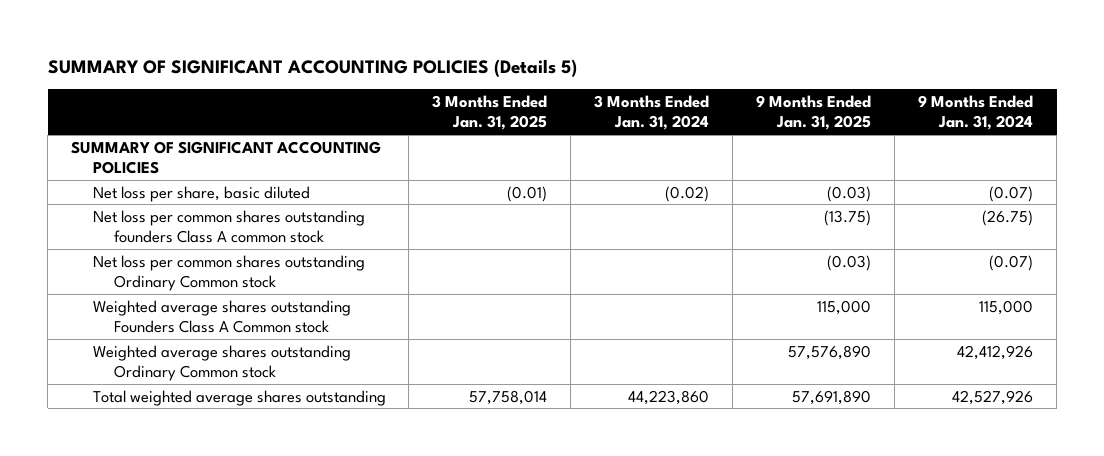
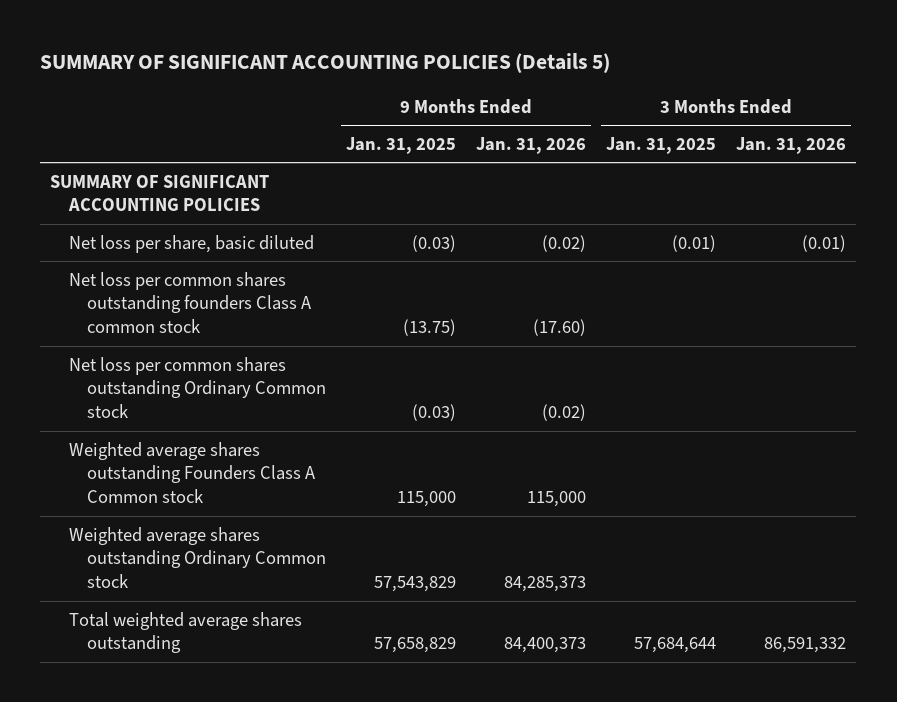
[594,94,710,131] 3 Months Ended Jan. 31, 2024 -> none
[918,94,1034,131] 9 Months Ended Jan. 31, 2024 -> none
none -> [476,136,587,154] Jan. 31, 2026
none -> [736,136,847,154] Jan. 31, 2026
[788,344,872,360] 57,576,890 -> [374,576,457,593] 57,543,829
[469,389,548,405] 57,758,014 -> [634,637,717,654] 57,684,644
[792,389,872,405] 57,691,890 -> [374,637,457,654] 57,658,829

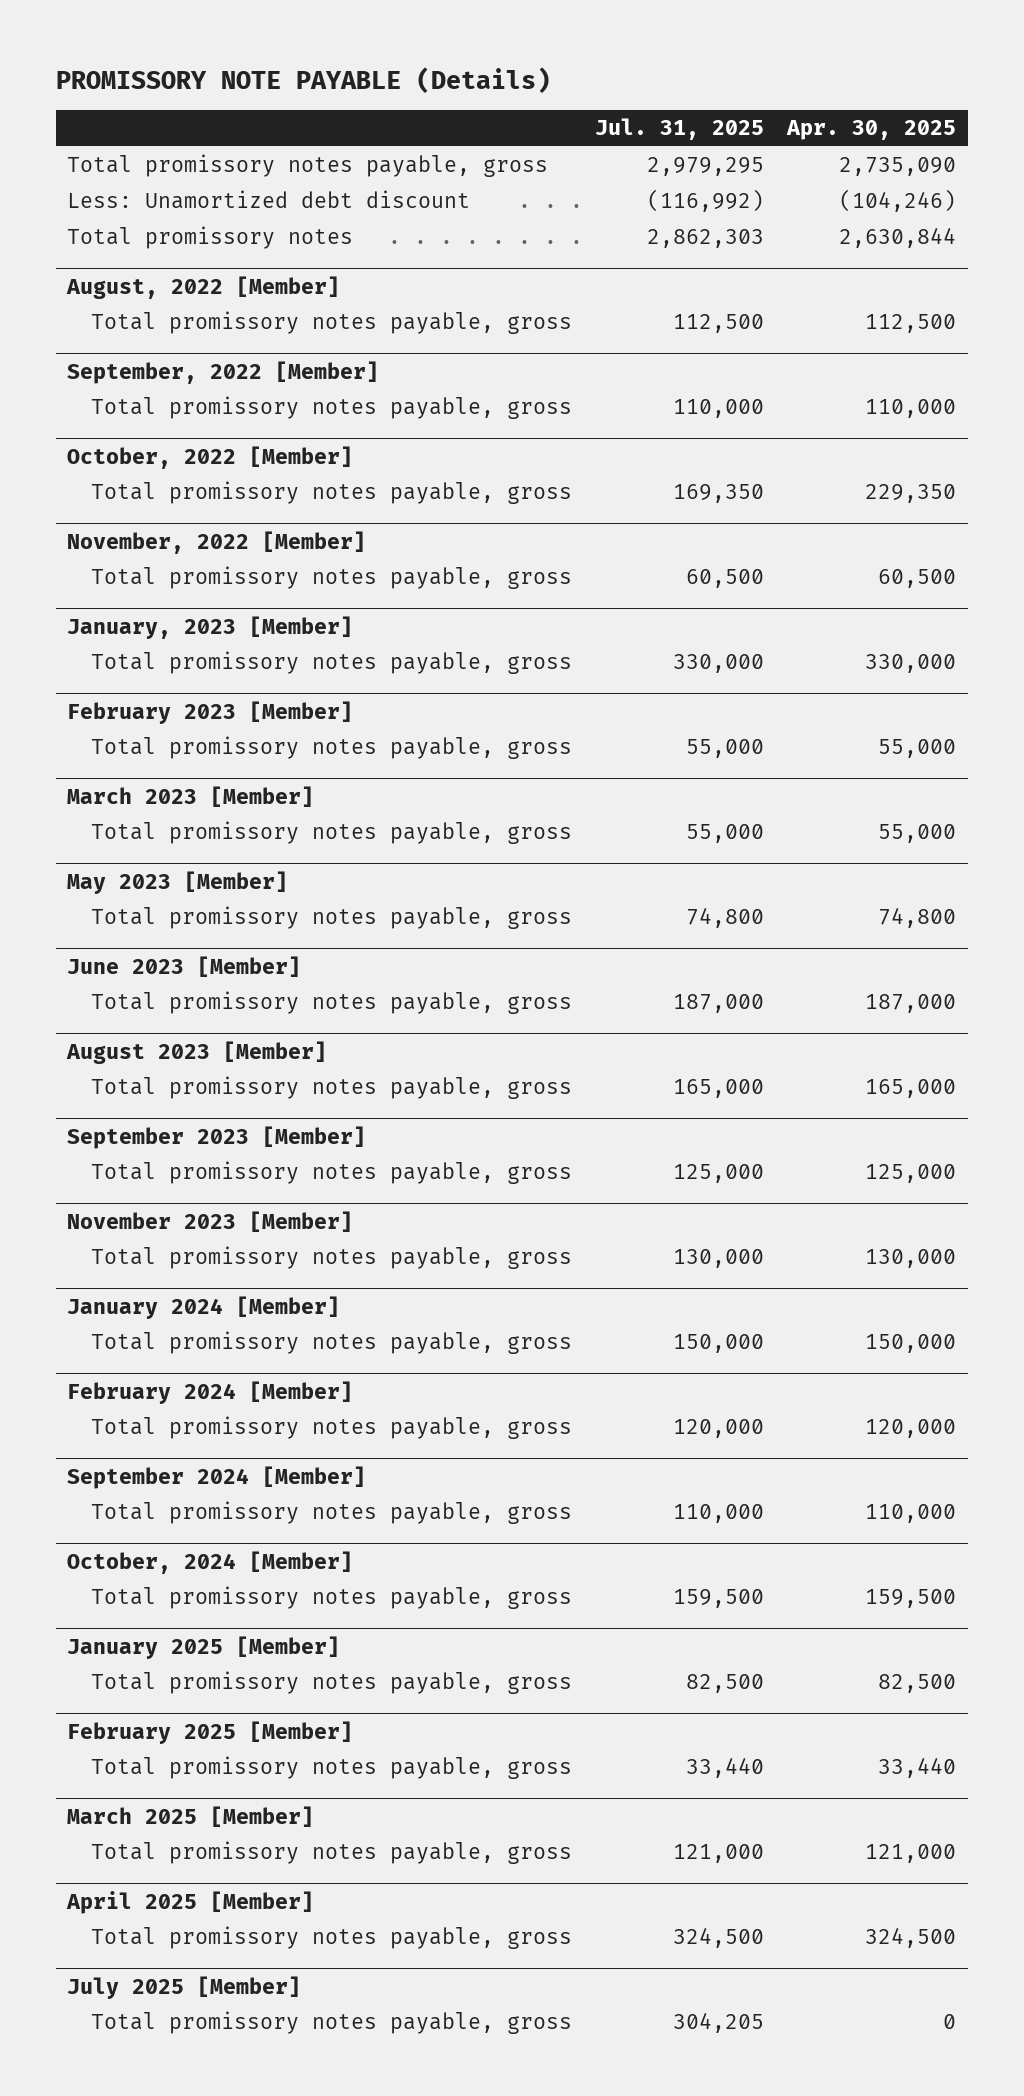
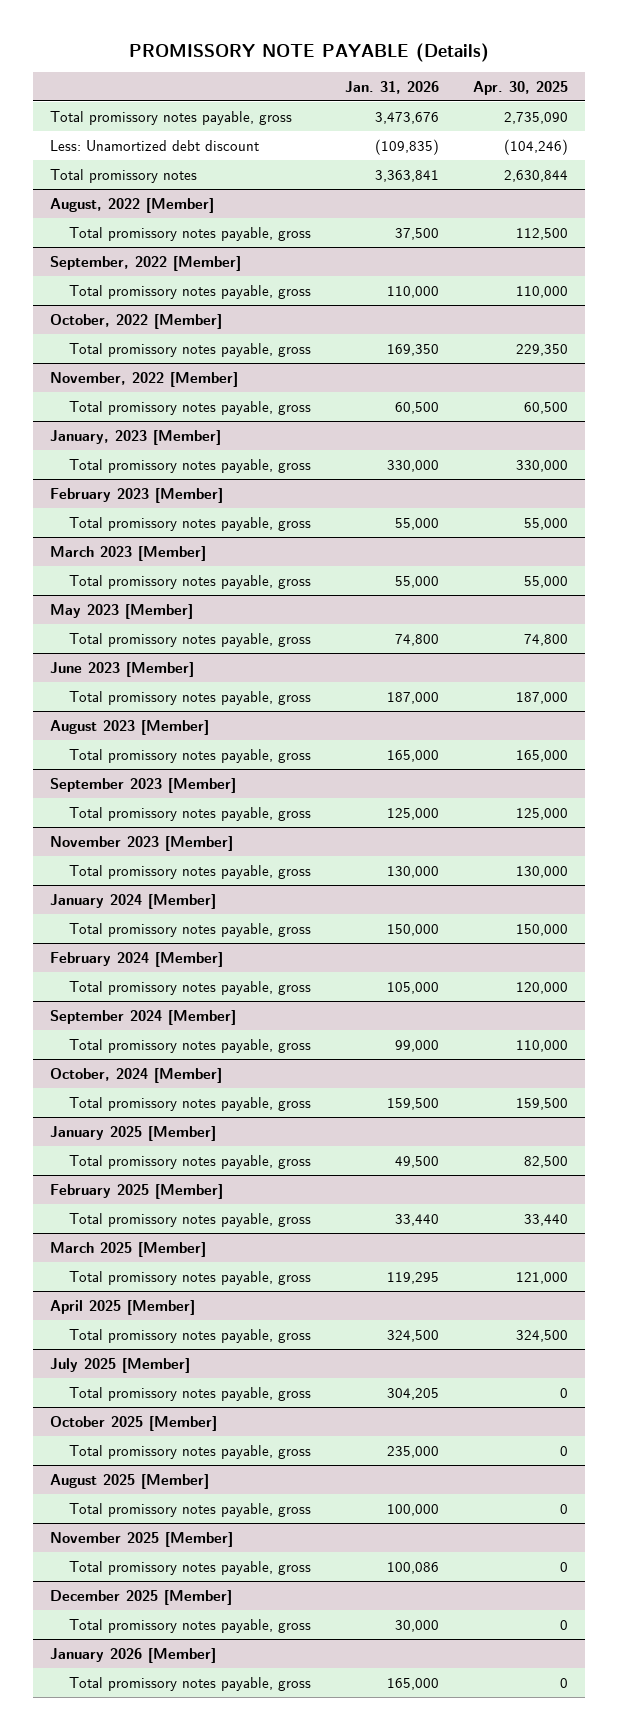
[595,118,765,141] Jul. 31, 2025 -> none
none -> [345,80,440,94] Jan. 31, 2026
none -> [50,1415,218,1431] October 2025 [Member]
none -> [68,1444,311,1459] Total promissory notes payable, gross
none -> [50,1473,210,1489] August 2025 [Member]
none -> [68,1502,311,1517] Total promissory notes payable, gross
none -> [50,1531,234,1547] November 2025 [Member]
none -> [68,1560,311,1575] Total promissory notes payable, gross
none -> [50,1589,233,1605] December 2025 [Member]
none -> [68,1618,311,1633] Total promissory notes payable, gross
none -> [50,1647,217,1663] January 2026 [Member]
none -> [68,1676,311,1691] Total promissory notes payable, gross

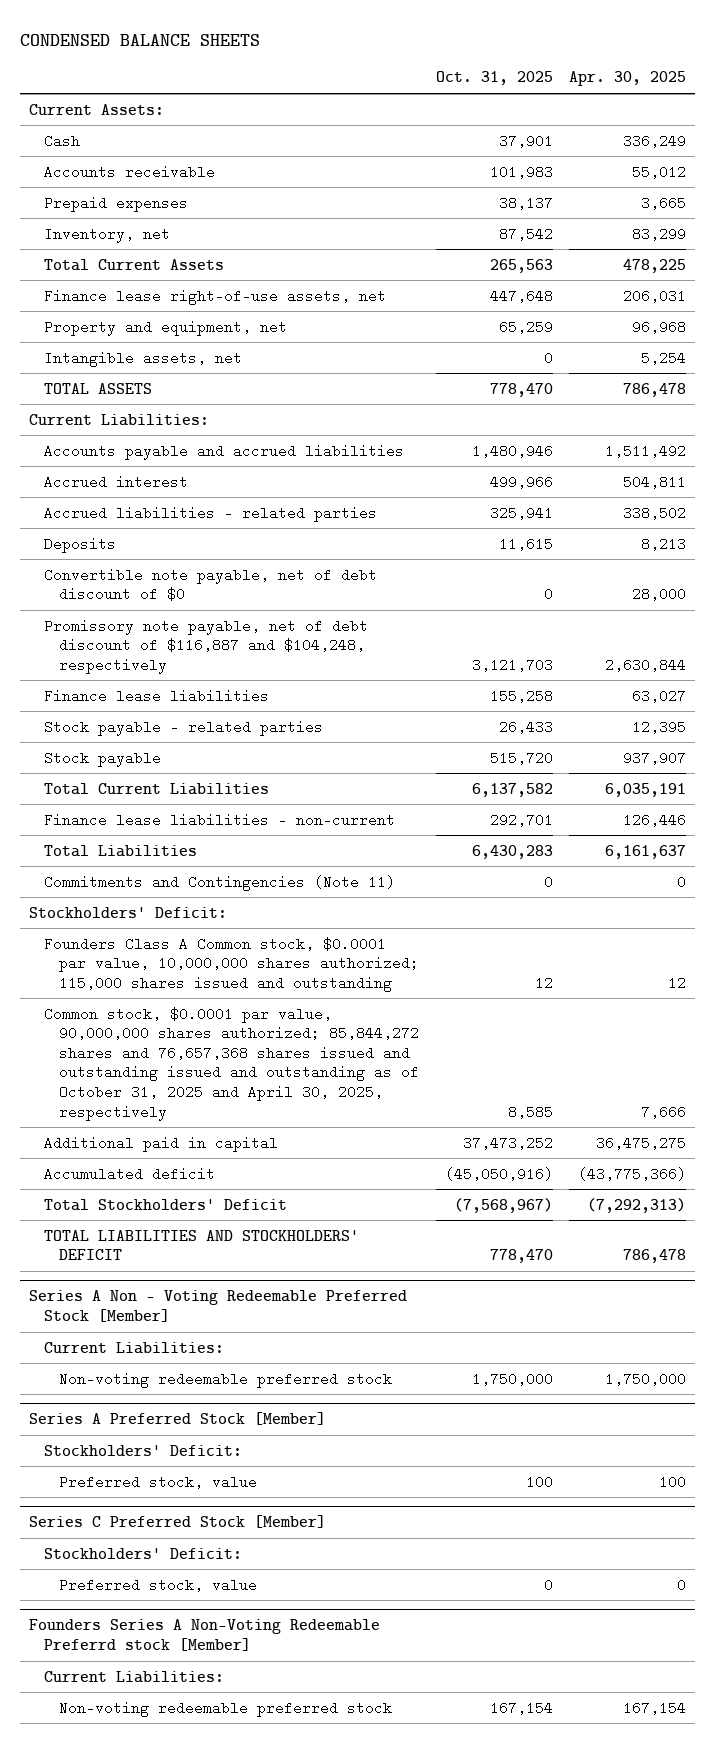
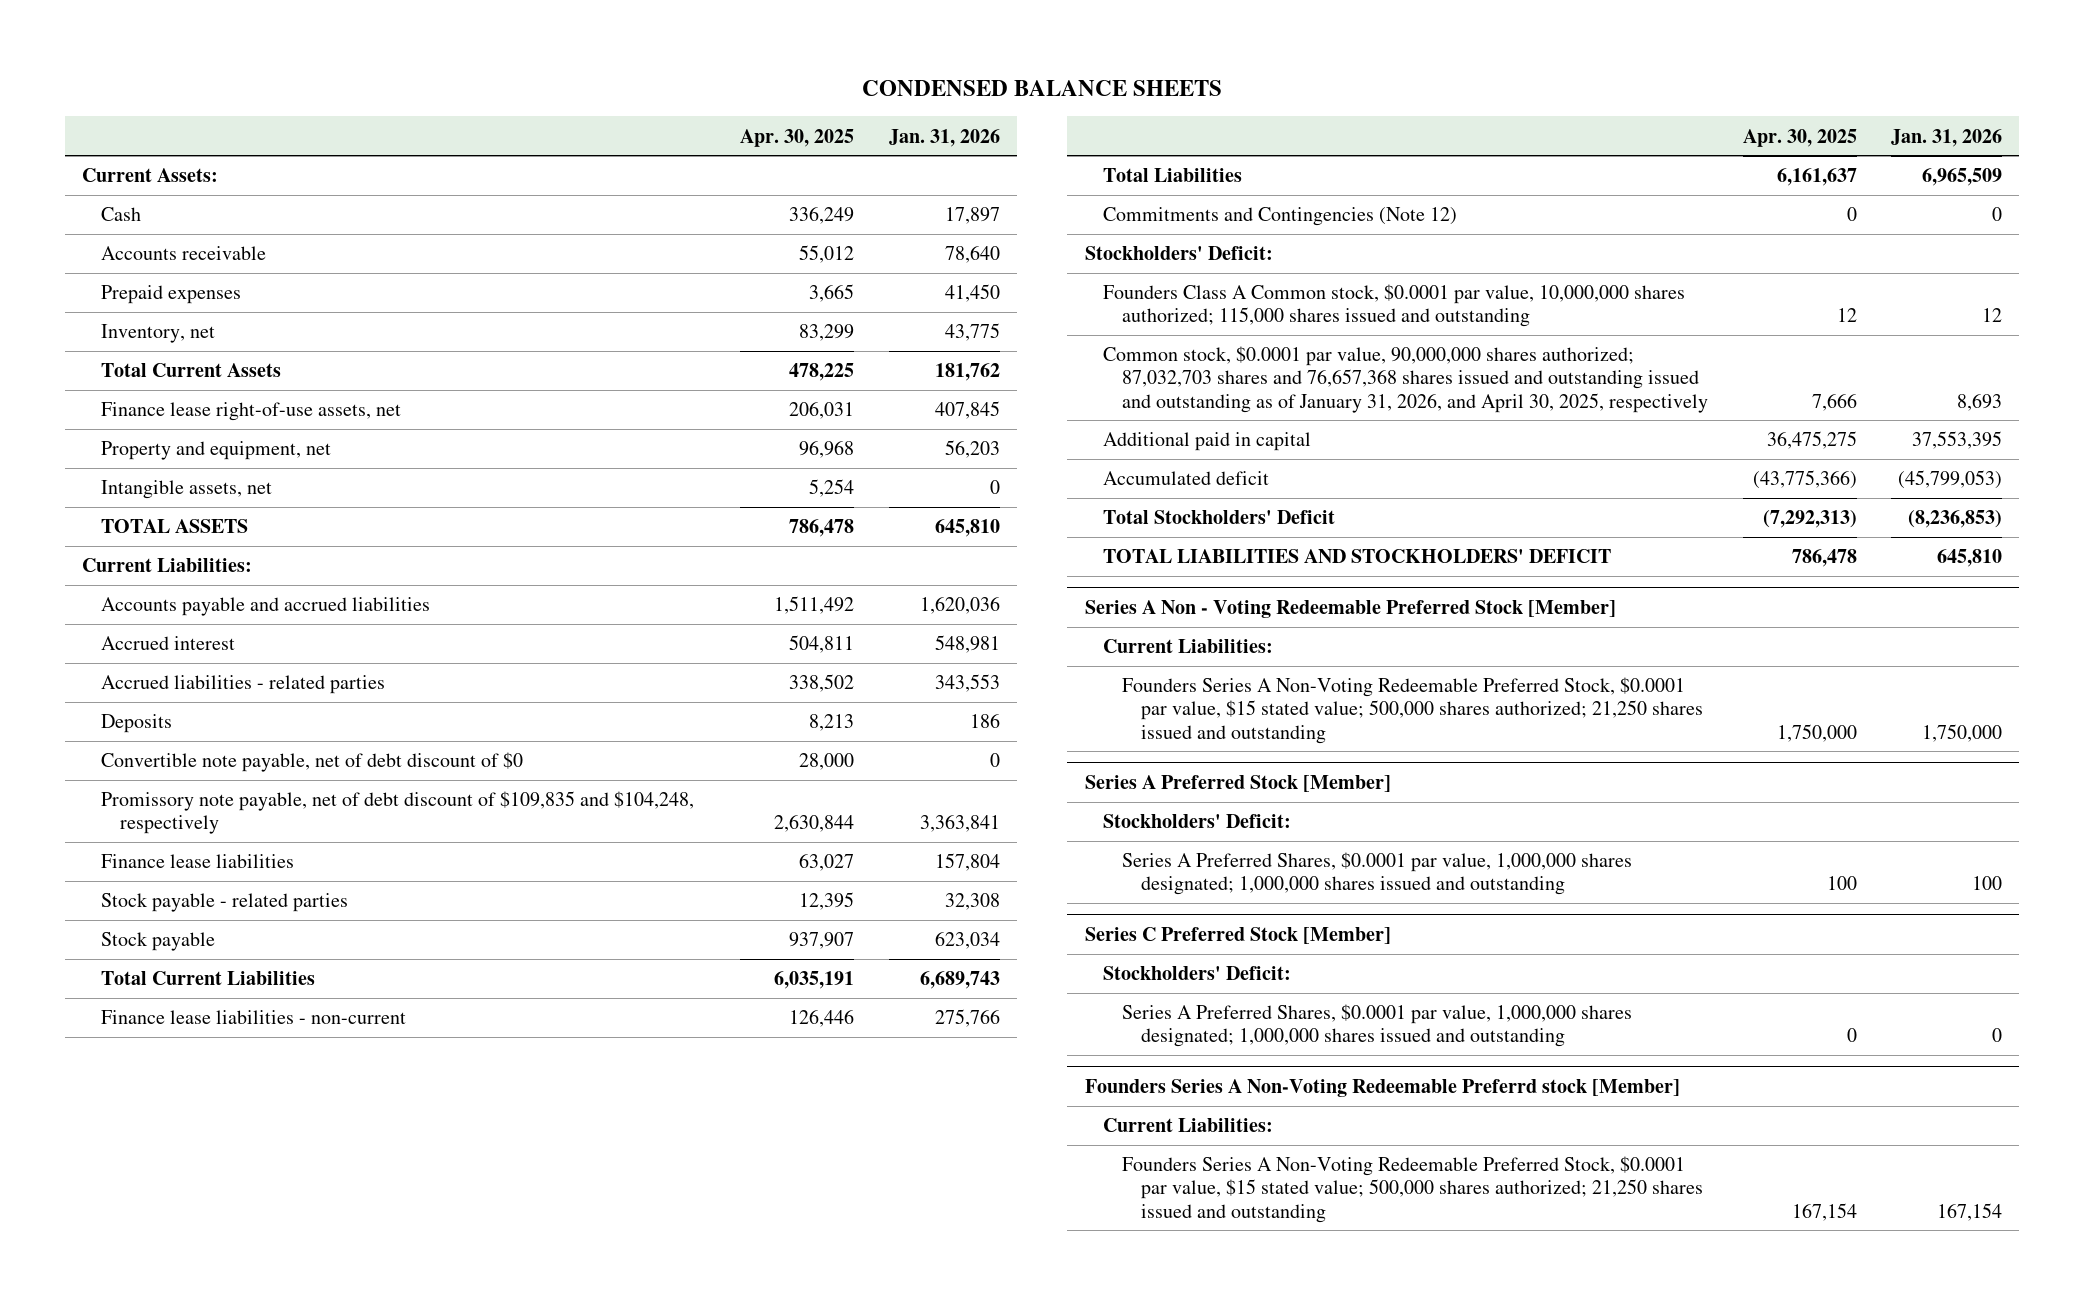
[435,71,553,86] Oct. 31, 2025 -> none
none -> [888,128,1000,147] Jan. 31, 2026
[43,618,368,674] Promissory note payable, net of debt discount of $116,887 and $104,248, respectively -> [100,791,694,835] Promissory note payable, net of debt discount of $109,835 and $104,248, respectively
[43,874,395,891] Commitments and Contingencies (Note 11) -> [1103,207,1458,227] Commitments and Contingencies (Note 12)
[43,1006,420,1121] Common stock, $0.0001 par value, 90,000,000 shares authorized; 85,844,272 shares and 76,657,368 shares issued and outstanding issued and outstanding as of October 31, 2025 and April 30, 2025, respectively -> [1103,346,1708,413] Common stock, $0.0001 par value, 90,000,000 shares authorized; 87,032,703 shares and 76,657,368 shares issued and outstanding issued and outstanding as of January 31, 2026, and April 30, 2025, respectively
[59,1371,393,1388] Non-voting redeemable preferred stock -> [1121,677,1703,744] Founders Series A Non-Voting Redeemable Preferred Stock, $0.0001 par value, $15 stated value; 500,000 shares authorized; 21,250 shares issued and outstanding
[59,1474,258,1489] Preferred stock, value -> [1121,852,1632,896] Series A Preferred Shares, $0.0001 par value, 1,000,000 shares designated; 1,000,000 shares issued and outstanding
[59,1577,258,1592] Preferred stock, value -> [1121,1004,1632,1048] Series A Preferred Shares, $0.0001 par value, 1,000,000 shares designated; 1,000,000 shares issued and outstanding
[59,1700,393,1717] Non-voting redeemable preferred stock -> [1121,1156,1703,1223] Founders Series A Non-Voting Redeemable Preferred Stock, $0.0001 par value, $15 stated value; 500,000 shares authorized; 21,250 shares issued and outstanding

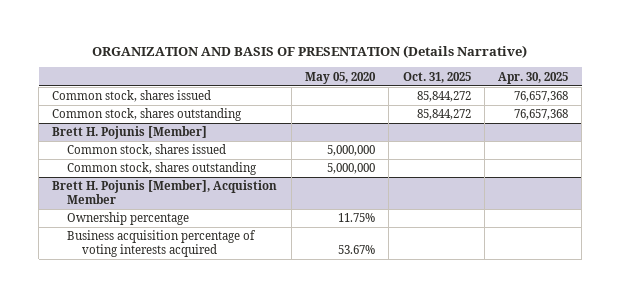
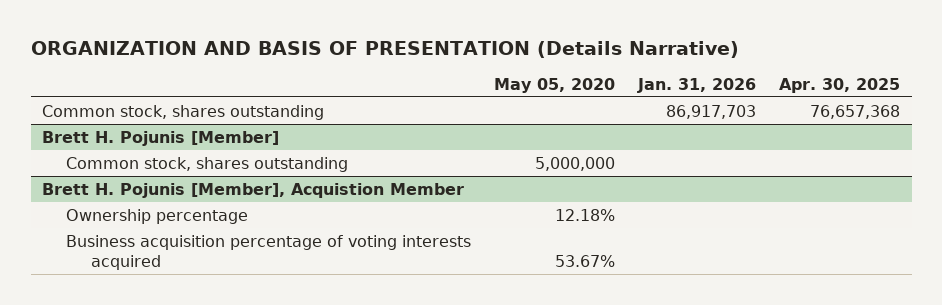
[402,71,471,83] Oct. 31, 2025 -> none
none -> [637,77,757,93] Jan. 31, 2026
[52,90,212,103] Common stock, shares issued -> none
[67,144,227,157] Common stock, shares issued -> none
[337,213,375,223] 11.75% -> [555,208,616,221] 12.18%

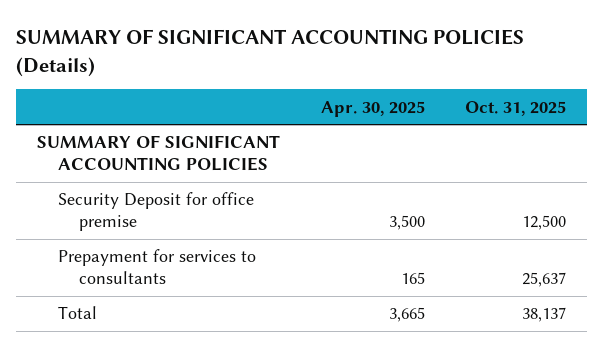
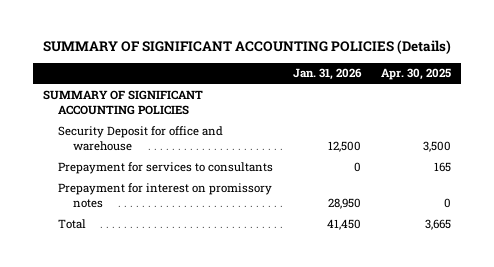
[465,100,567,116] Oct. 31, 2025 -> none
none -> [292,68,362,81] Jan. 31, 2026
[57,192,254,231] Security Deposit for office premise -> [57,125,223,151] Security Deposit for office and warehouse
none -> [57,182,272,208] Prepayment for interest on promissory notes

